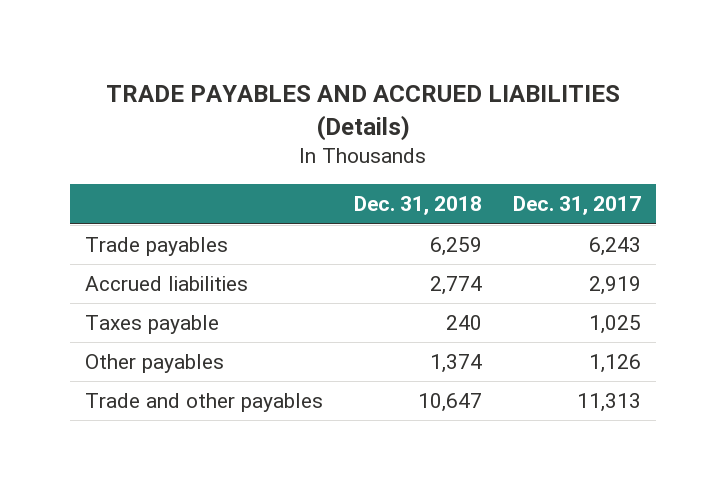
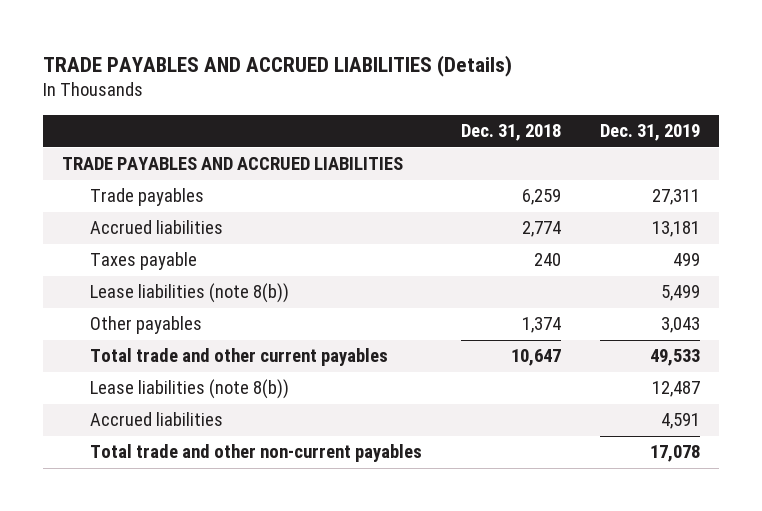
[512,196,641,216] Dec. 31, 2017 -> none
none -> [599,124,700,142] Dec. 31, 2019
none -> [62,157,404,171] TRADE PAYABLES AND ACCRUED LIABILITIES
none -> [90,283,290,304] Lease liabilities (note 8(b))
[85,393,324,413] Trade and other payables -> [90,348,389,367] Total trade and other current payables
none -> [90,379,290,400] Lease liabilities (note 8(b))
none -> [90,412,224,427] Accrued liabilities
none -> [90,444,423,463] Total trade and other non-current payables

